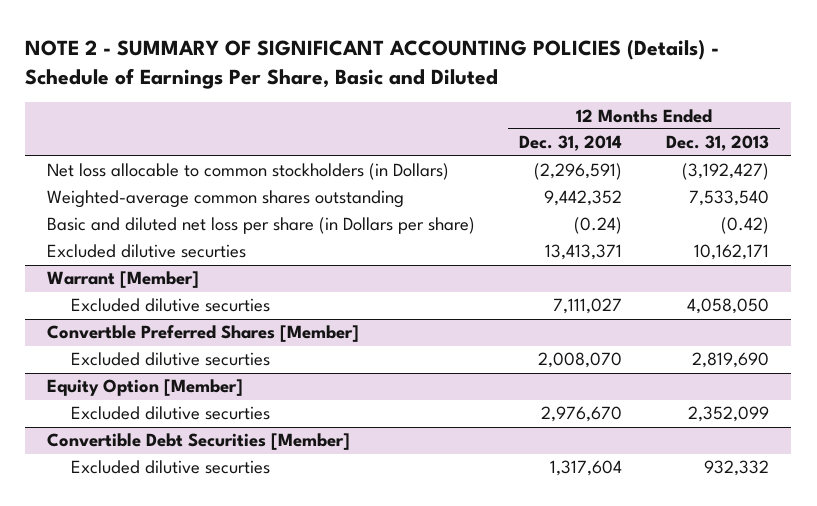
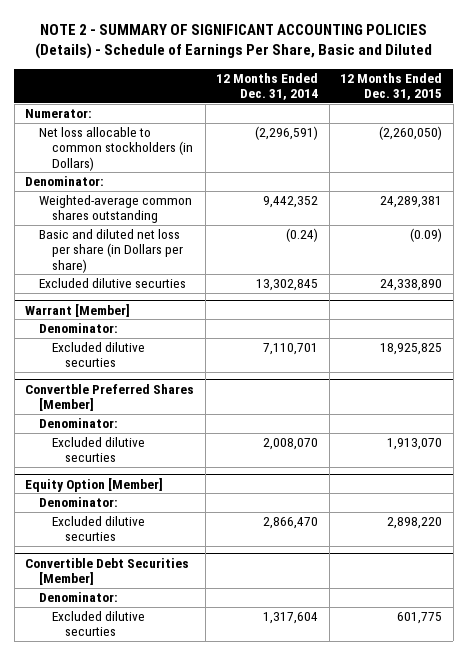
[666,135,770,152] Dec. 31, 2013 -> none
none -> [340,72,443,101] 12 Months Ended Dec. 31, 2015
none -> [25,109,93,119] Numerator:
none -> [25,176,105,187] Denominator:
[545,244,623,261] 13,413,371 -> [256,279,319,292] 13,302,845
none -> [38,323,118,334] Denominator:
[553,298,623,315] 7,111,027 -> [263,343,319,356] 7,110,701
none -> [38,418,118,429] Denominator:
none -> [38,497,118,508] Denominator:
[541,406,623,423] 2,976,670 -> [263,517,319,530] 2,866,470
none -> [38,592,118,603] Denominator:

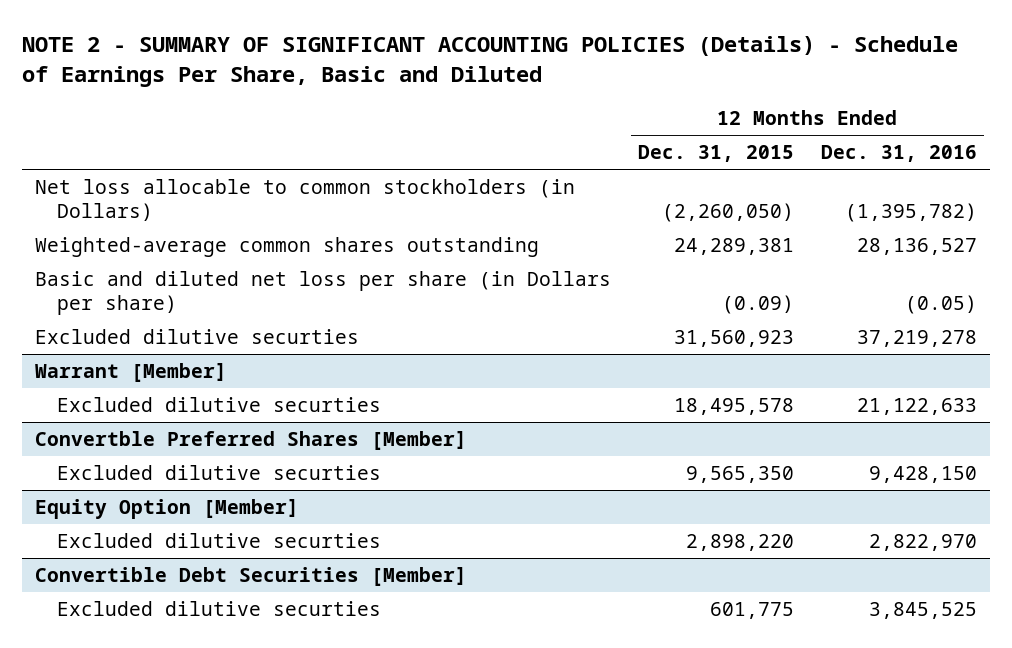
[216,72,319,101] 12 Months Ended Dec. 31, 2014 -> none
none -> [820,145,977,163] Dec. 31, 2016
[25,109,93,119] Numerator: -> none
[25,176,105,187] Denominator: -> none
[380,279,443,292] 24,338,890 -> [674,330,795,348] 31,560,923
[38,323,118,334] Denominator: -> none
[380,343,443,356] 18,925,825 -> [674,398,795,416] 18,495,578
[38,418,118,429] Denominator: -> none
[387,438,443,451] 1,913,070 -> [686,466,795,484] 9,565,350
[38,497,118,508] Denominator: -> none
[38,592,118,603] Denominator: -> none

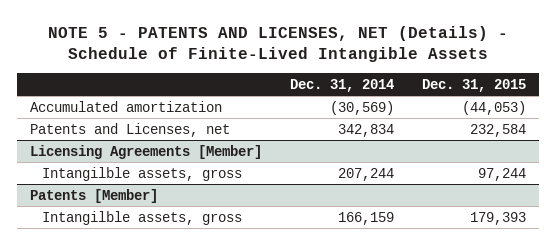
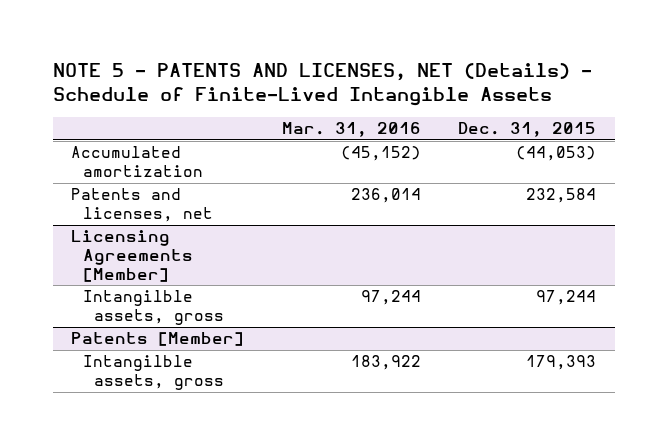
[289,78,394,92] Dec. 31, 2014 -> none
none -> [281,122,421,138] Mar. 31, 2016
[30,122,231,137] Patents and Licenses, net -> [71,188,213,223] Patents and licenses, net

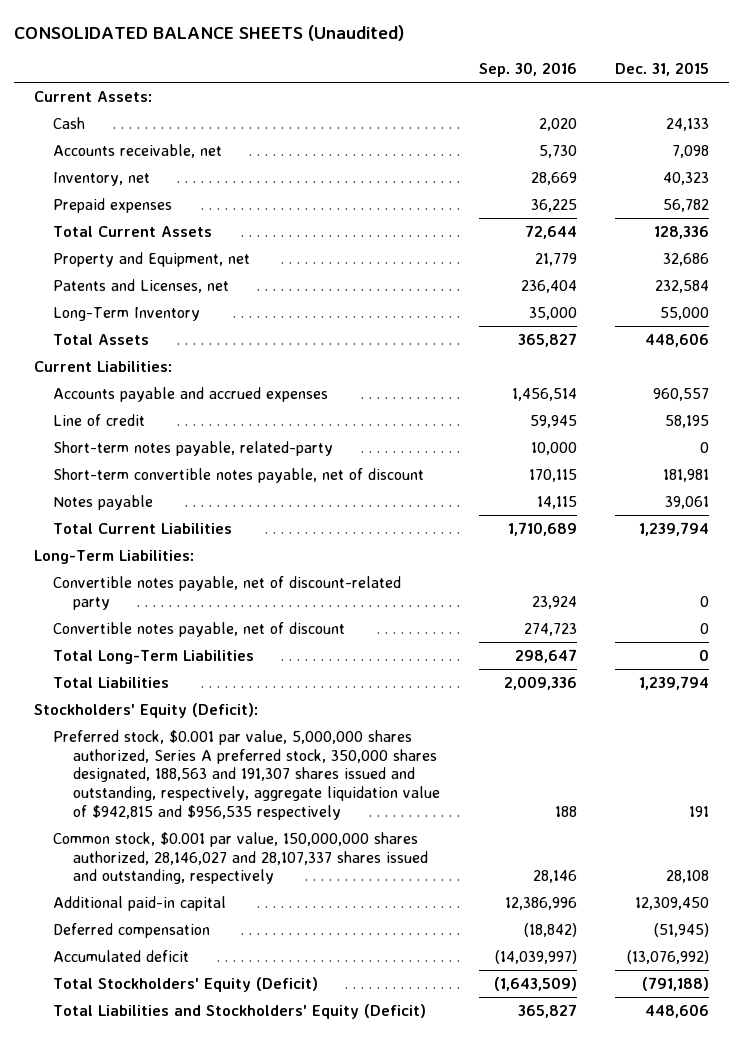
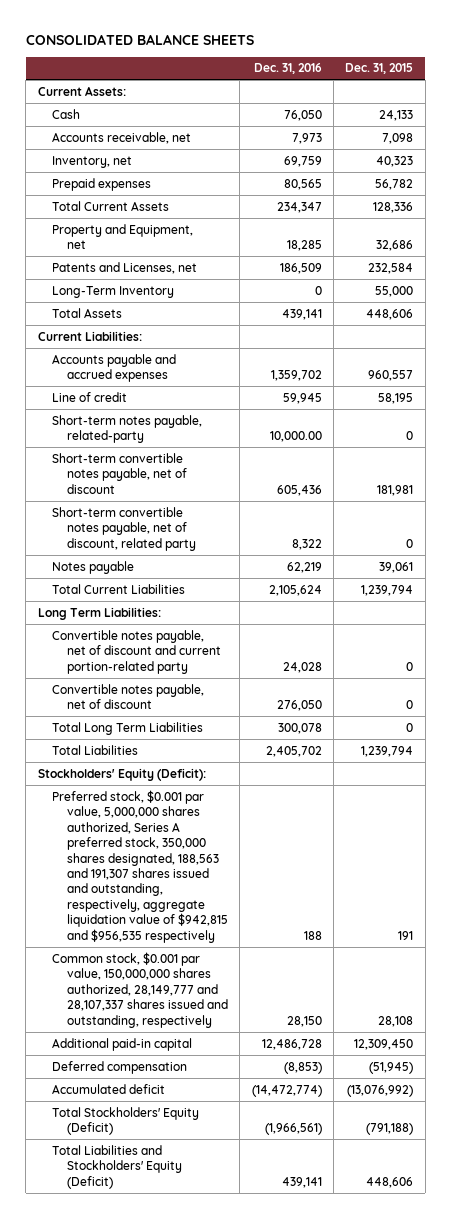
[14,25,405,42] CONSOLIDATED BALANCE SHEETS (Unaudited) -> [25,33,254,45] CONSOLIDATED BALANCE SHEETS
[478,62,577,78] Sep. 30, 2016 -> none
none -> [253,63,322,75] Dec. 31, 2016
none -> [52,506,196,551] Short-term convertible notes payable, net of discount, related party
[33,549,194,564] Long-Term Liabilities: -> [37,606,161,620] Long Term Liabilities:
[53,575,402,610] Convertible notes payable, net of discount-related party -> [52,629,221,674] Convertible notes payable, net of discount and current portion-related party
[53,649,255,664] Total Long-Term Liabilities -> [52,721,204,735] Total Long Term Liabilities
[53,831,429,885] Common stock, $0.001 par value, 150,000,000 shares authorized, 28,146,027 and 28,107,337 shares issued and outstanding, respectively -> [52,951,228,1028] Common stock, $0.001 par value, 150,000,000 shares authorized, 28,149,777 and 28,107,337 shares issued and outstanding, respectively

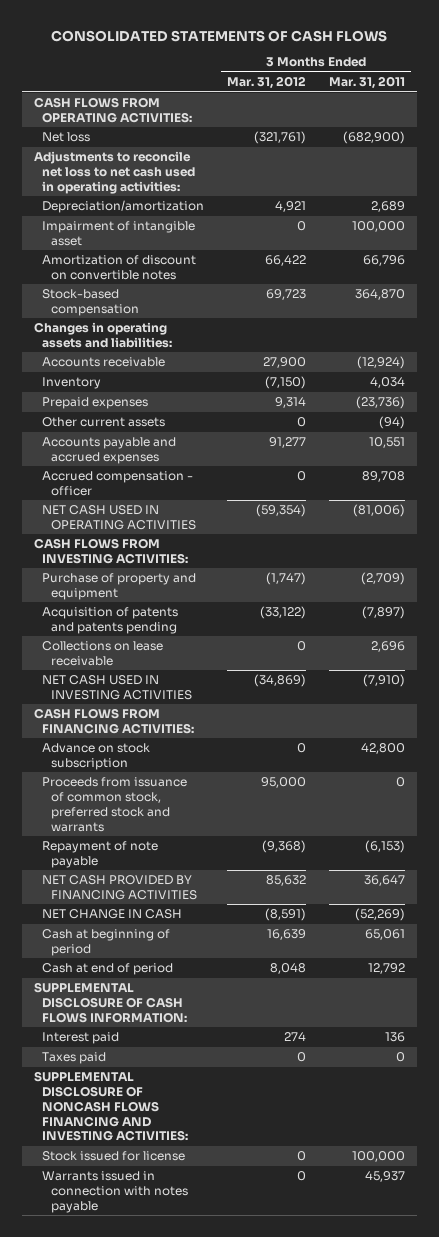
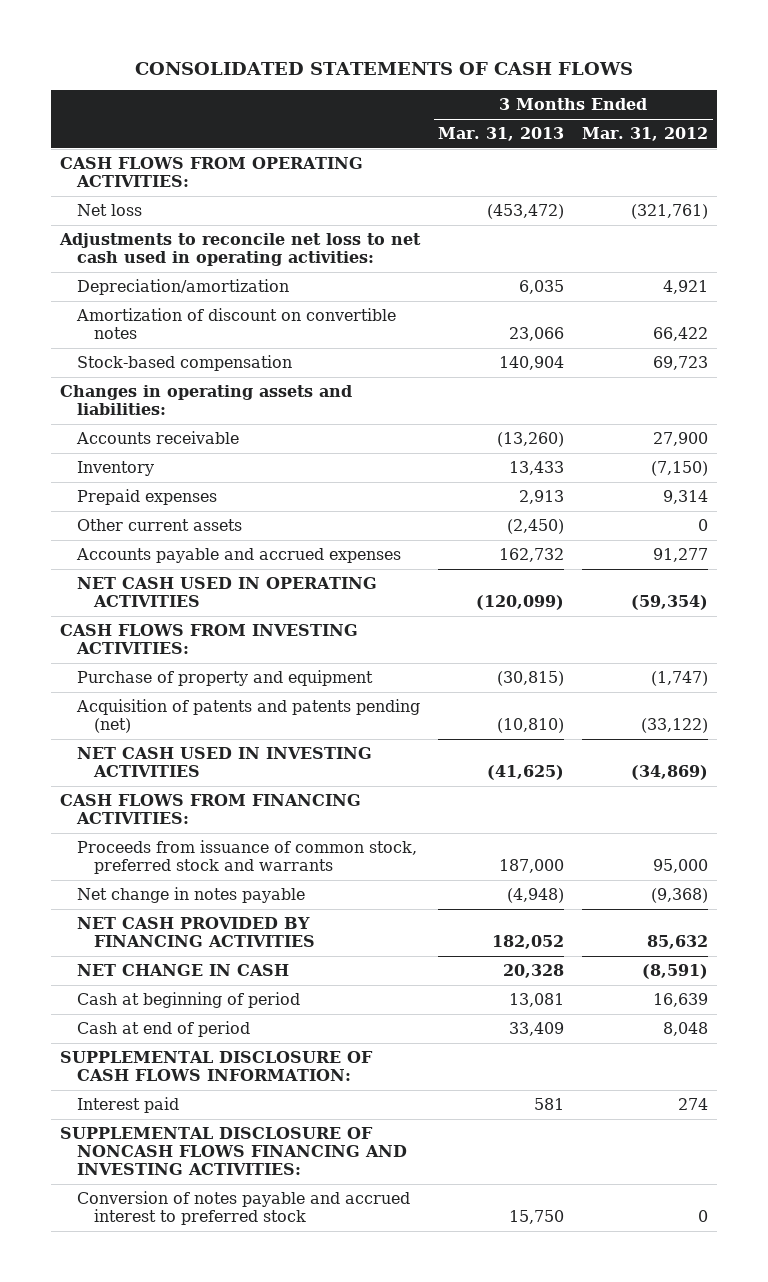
[329,76,406,90] Mar. 31, 2011 -> none
none -> [438,127,565,142] Mar. 31, 2013
[42,221,196,246] Impairment of intangible asset -> none
[42,471,194,496] Accrued compensation - officer -> none
[42,641,164,666] Collections on lease receivable -> none
[42,607,179,634] Acquisition of patents and patents pending -> [76,699,421,733] Acquisition of patents and patents pending (net)
[42,743,151,770] Advance on stock subscription -> none
[42,841,159,868] Repayment of note payable -> [77,887,306,904] Net change in notes payable
[42,1052,107,1065] Taxes paid -> none
[42,1151,186,1162] Stock issued for license -> none
[42,1171,188,1213] Warrants issued in connection with notes payable -> none
none -> [77,1191,411,1225] Conversion of notes payable and accrued interest to preferred stock

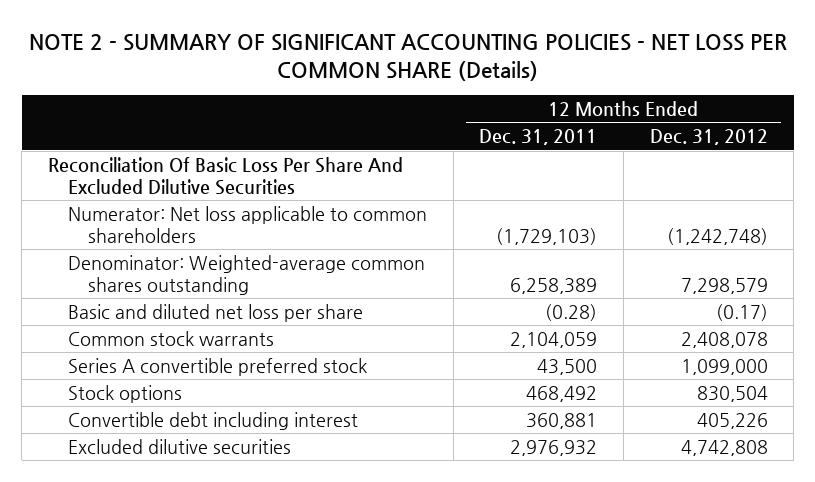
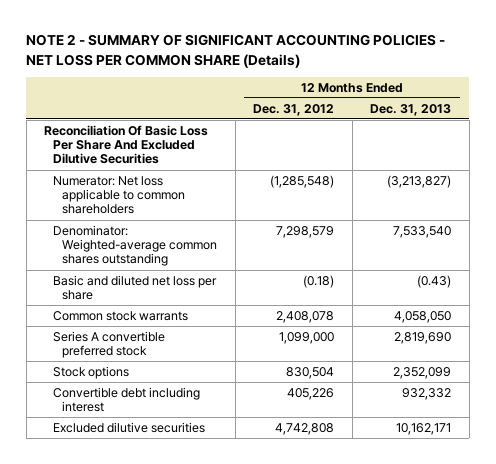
[479,129,598,146] Dec. 31, 2011 -> none
none -> [370,103,452,116] Dec. 31, 2013
[666,227,768,245] (1,242,748) -> [270,174,335,188] (1,285,548)
[715,303,768,321] (0.17) -> [303,274,335,288] (0.18)

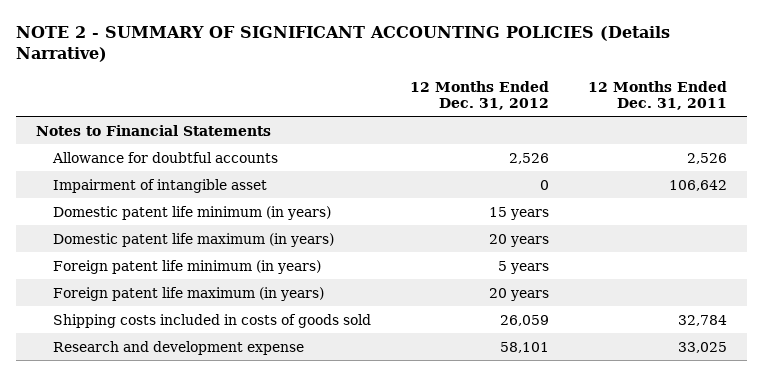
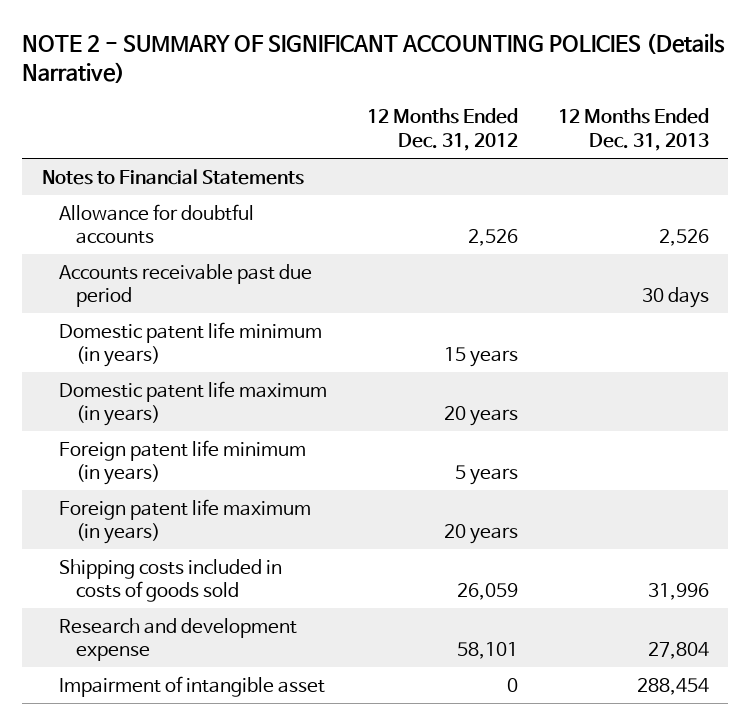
[588,80,728,111] 12 Months Ended Dec. 31, 2011 -> none
none -> [557,108,709,152] 12 Months Ended Dec. 31, 2013
none -> [58,263,312,308] Accounts receivable past due period
[52,178,267,193] Impairment of intangible asset -> [58,675,325,697] Impairment of intangible asset

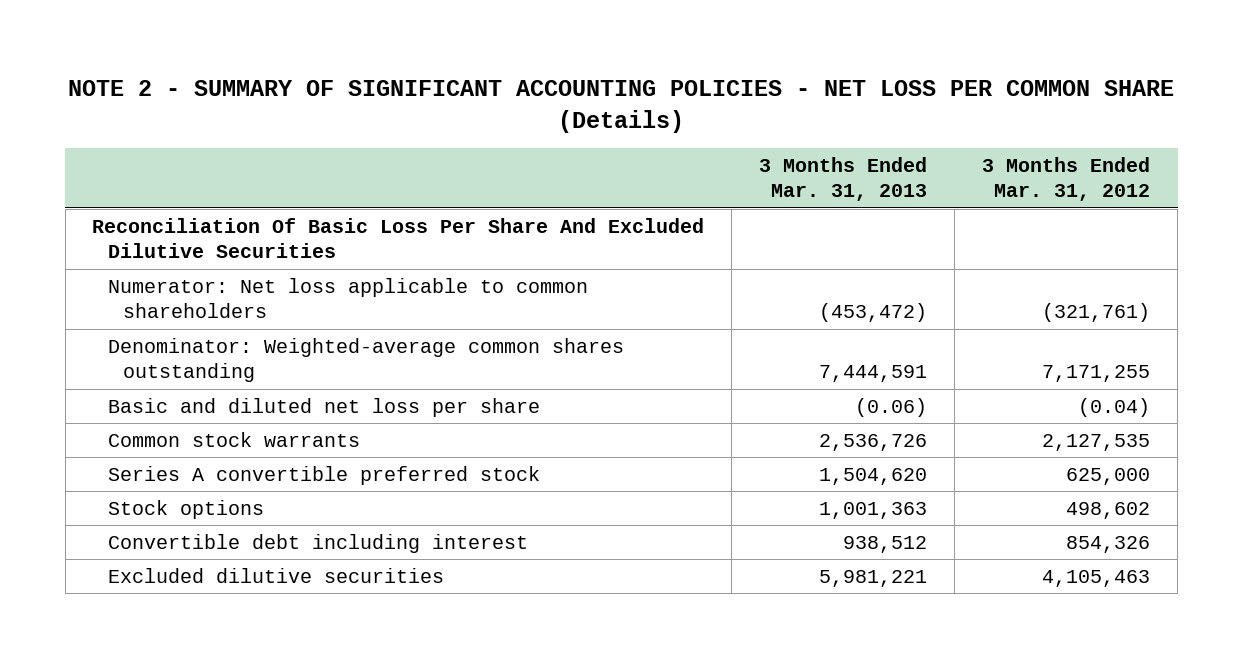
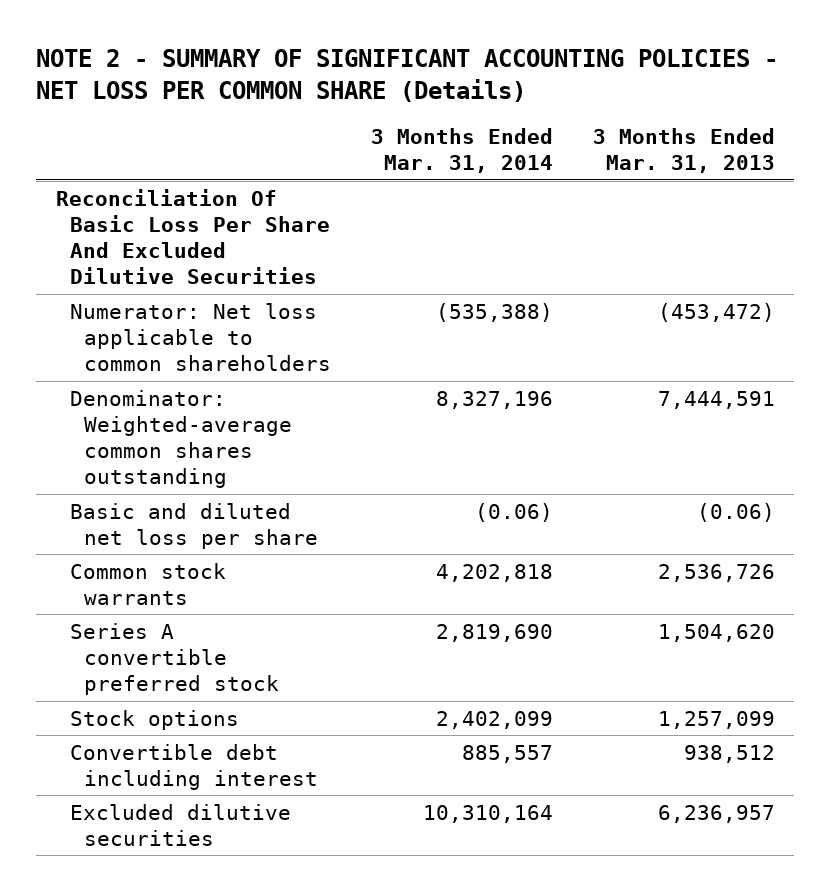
[982,156,1151,202] 3 Months Ended Mar. 31, 2012 -> none
none -> [370,128,553,174] 3 Months Ended Mar. 31, 2014
[819,501,928,519] 1,001,363 -> [657,710,775,729] 1,257,099
[819,569,928,587] 5,981,221 -> [657,804,775,823] 6,236,957

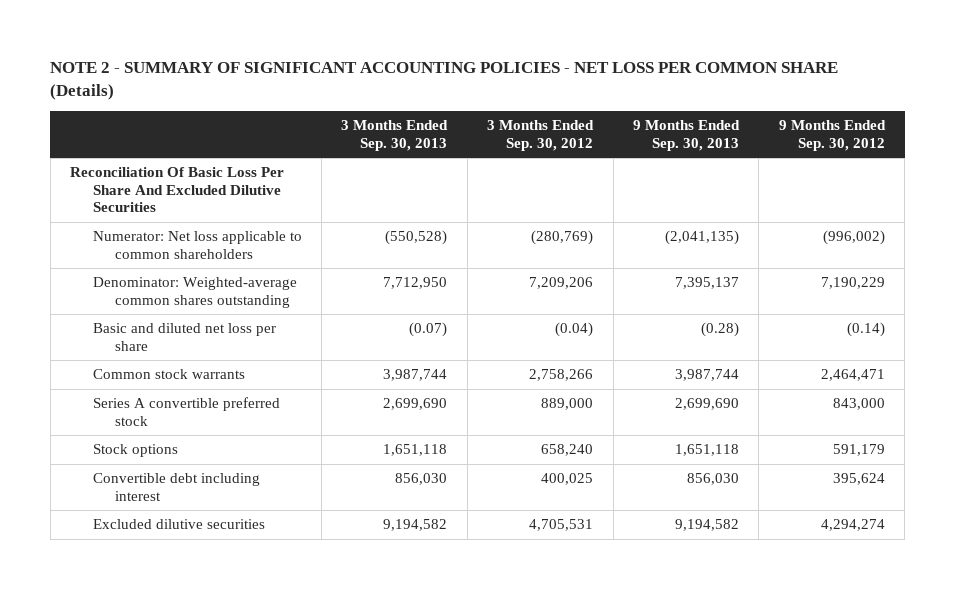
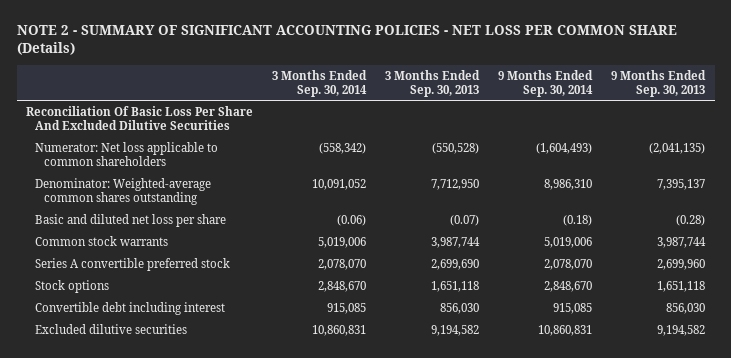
[487,120,595,151] 3 Months Ended Sep. 30, 2012 -> none
[778,120,886,151] 9 Months Ended Sep. 30, 2012 -> none
none -> [272,70,368,97] 3 Months Ended Sep. 30, 2014
none -> [498,70,594,97] 9 Months Ended Sep. 30, 2014
[675,398,740,411] 2,699,690 -> [657,259,706,271] 2,699,960

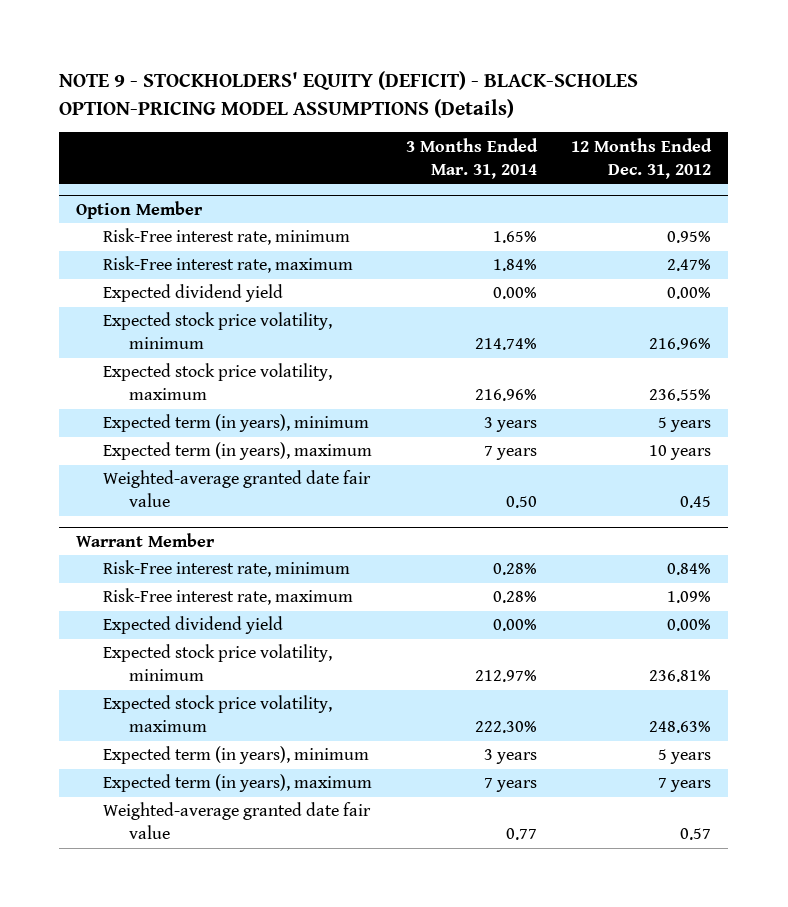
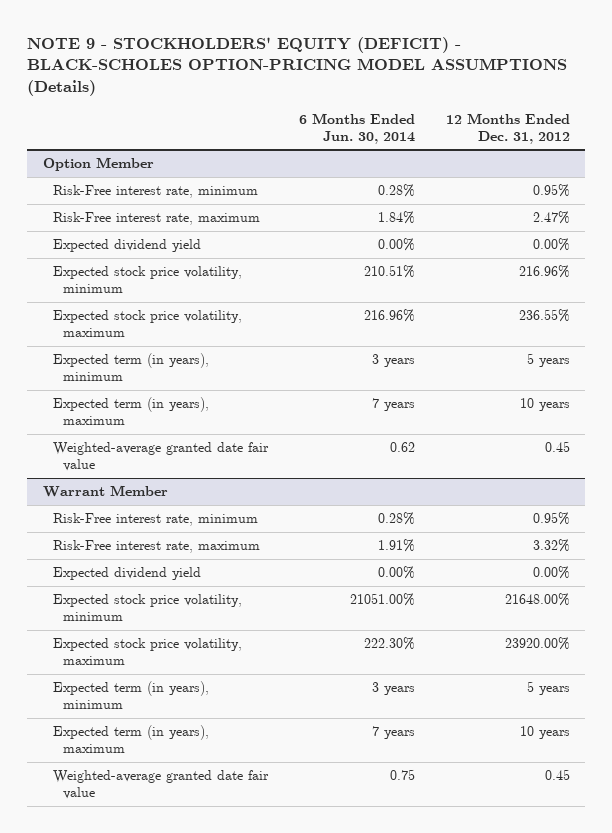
[405,137,538,179] 3 Months Ended Mar. 31, 2014 -> none
none -> [298,112,415,144] 6 Months Ended Jun. 30, 2014
[667,563,712,576] 0.84% -> [532,512,570,526] 0.95%
[667,591,712,604] 1.09% -> [532,539,570,553] 3.32%
[649,670,712,683] 236.81% -> [504,593,570,607] 21648.00%
[649,721,712,734] 248.63% -> [504,637,570,651] 23920.00%
[658,778,712,793] 7 years -> [519,726,570,740] 10 years
[680,828,712,841] 0.57 -> [544,769,570,781] 0.45

